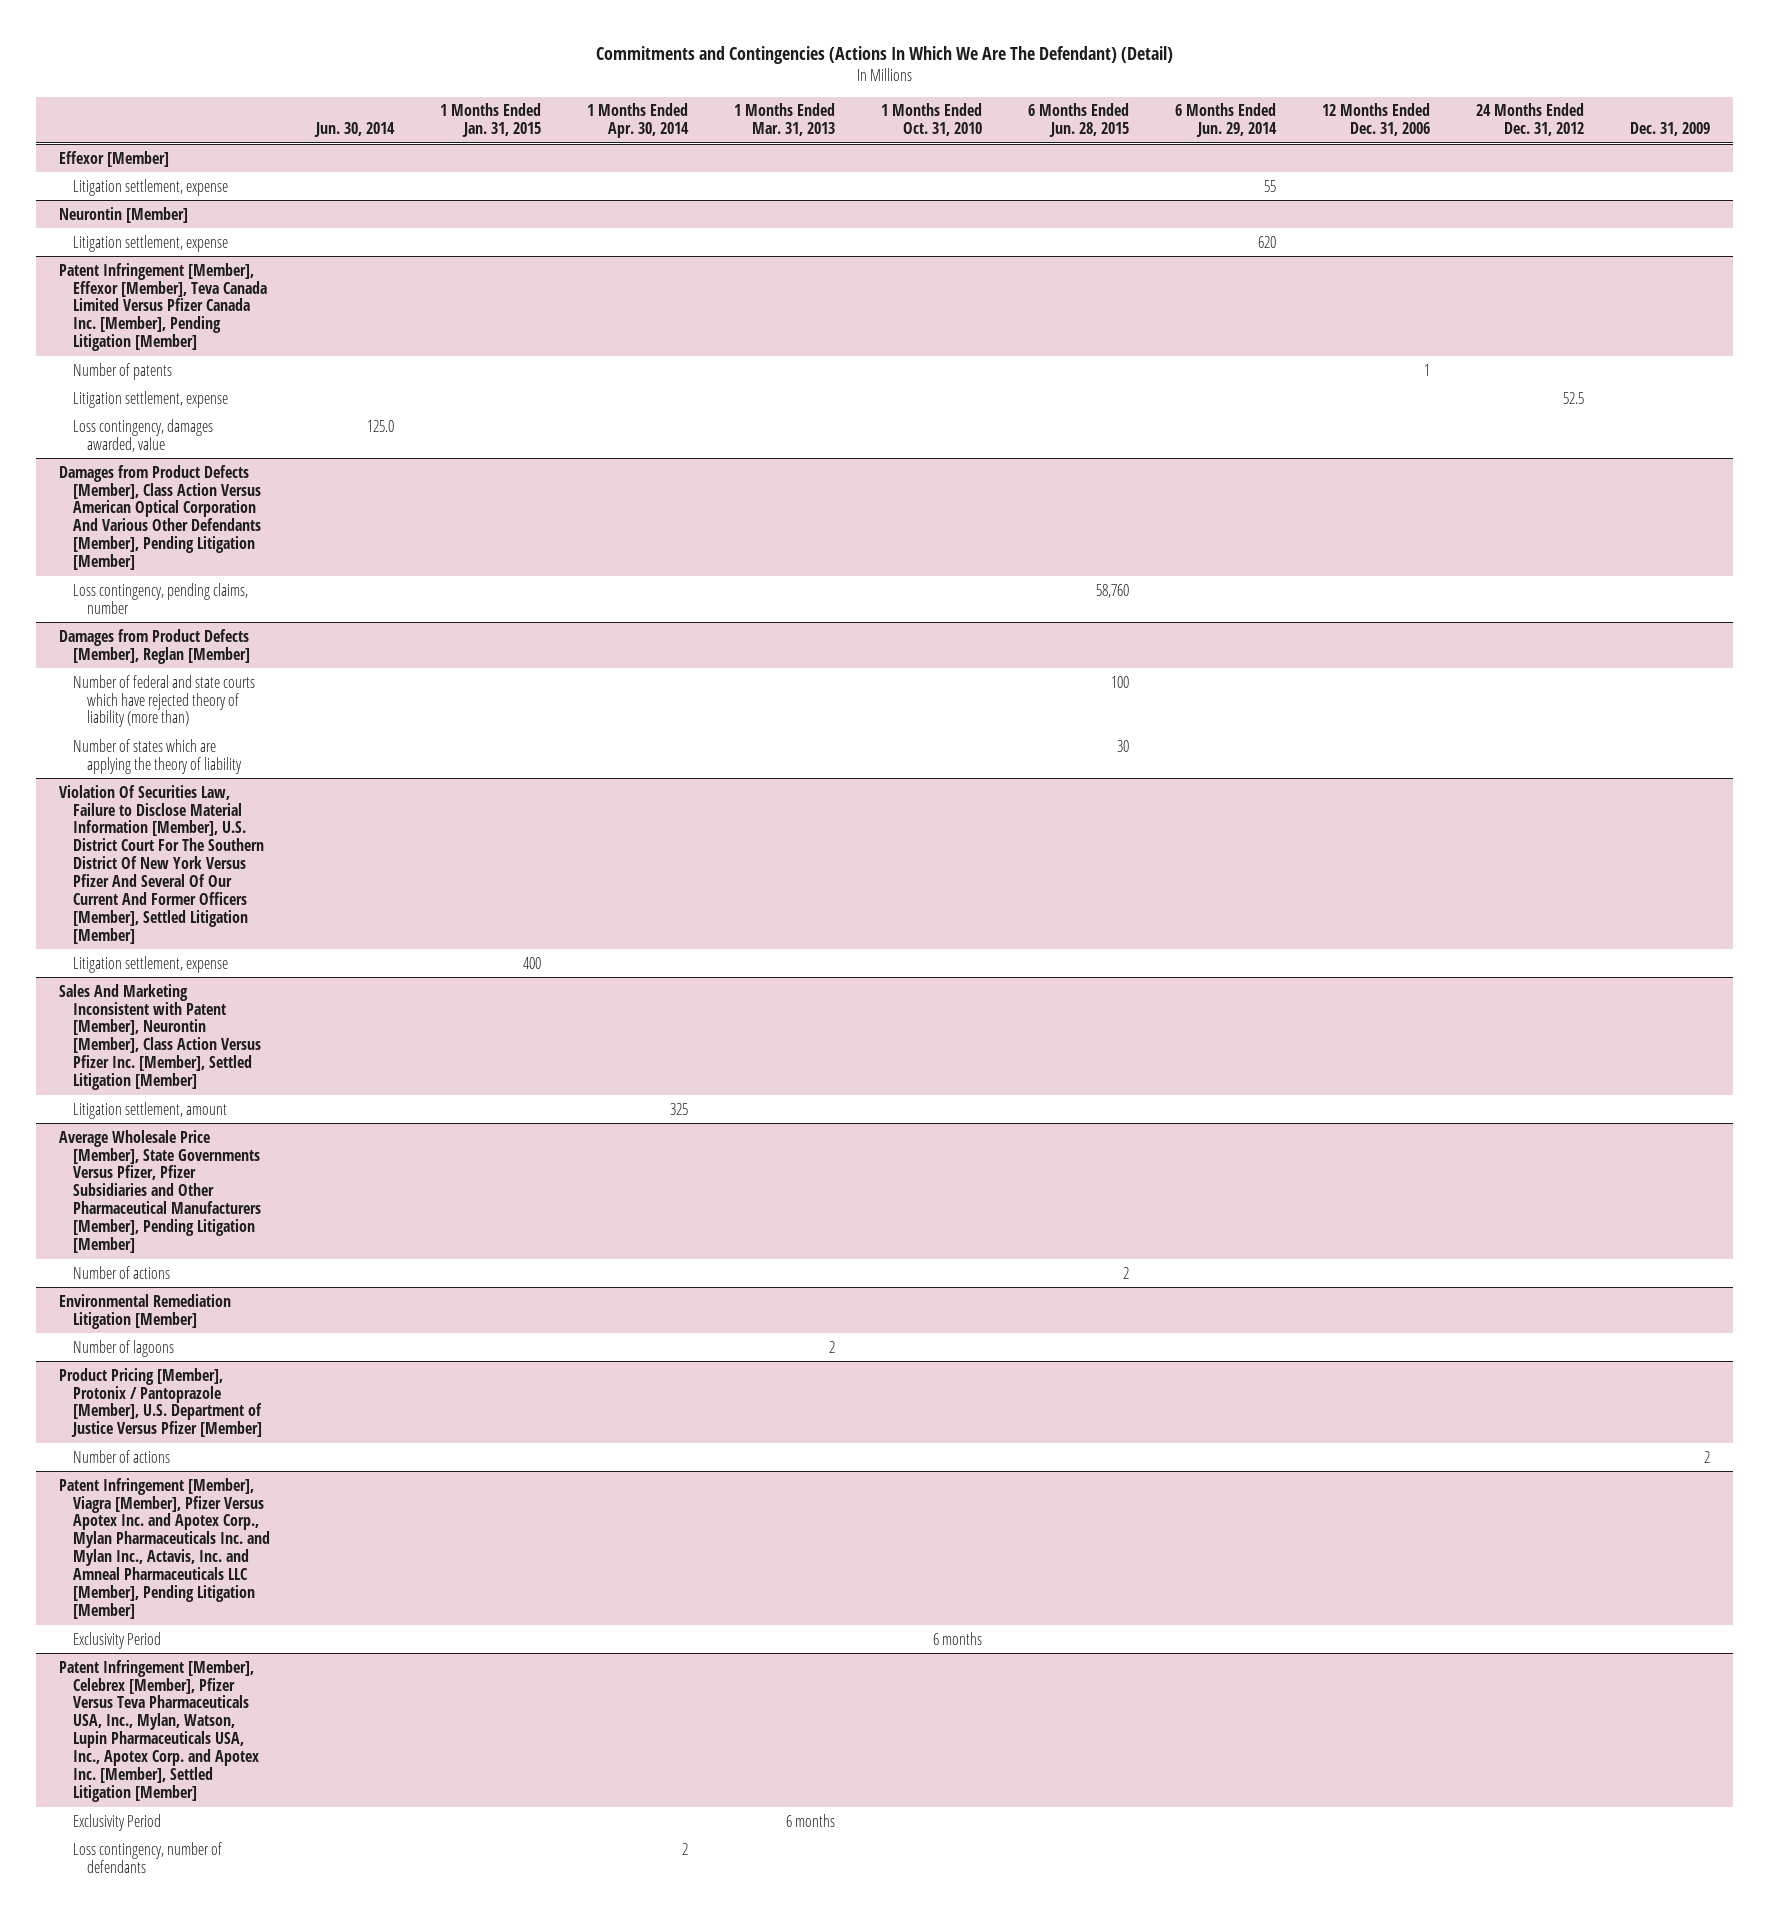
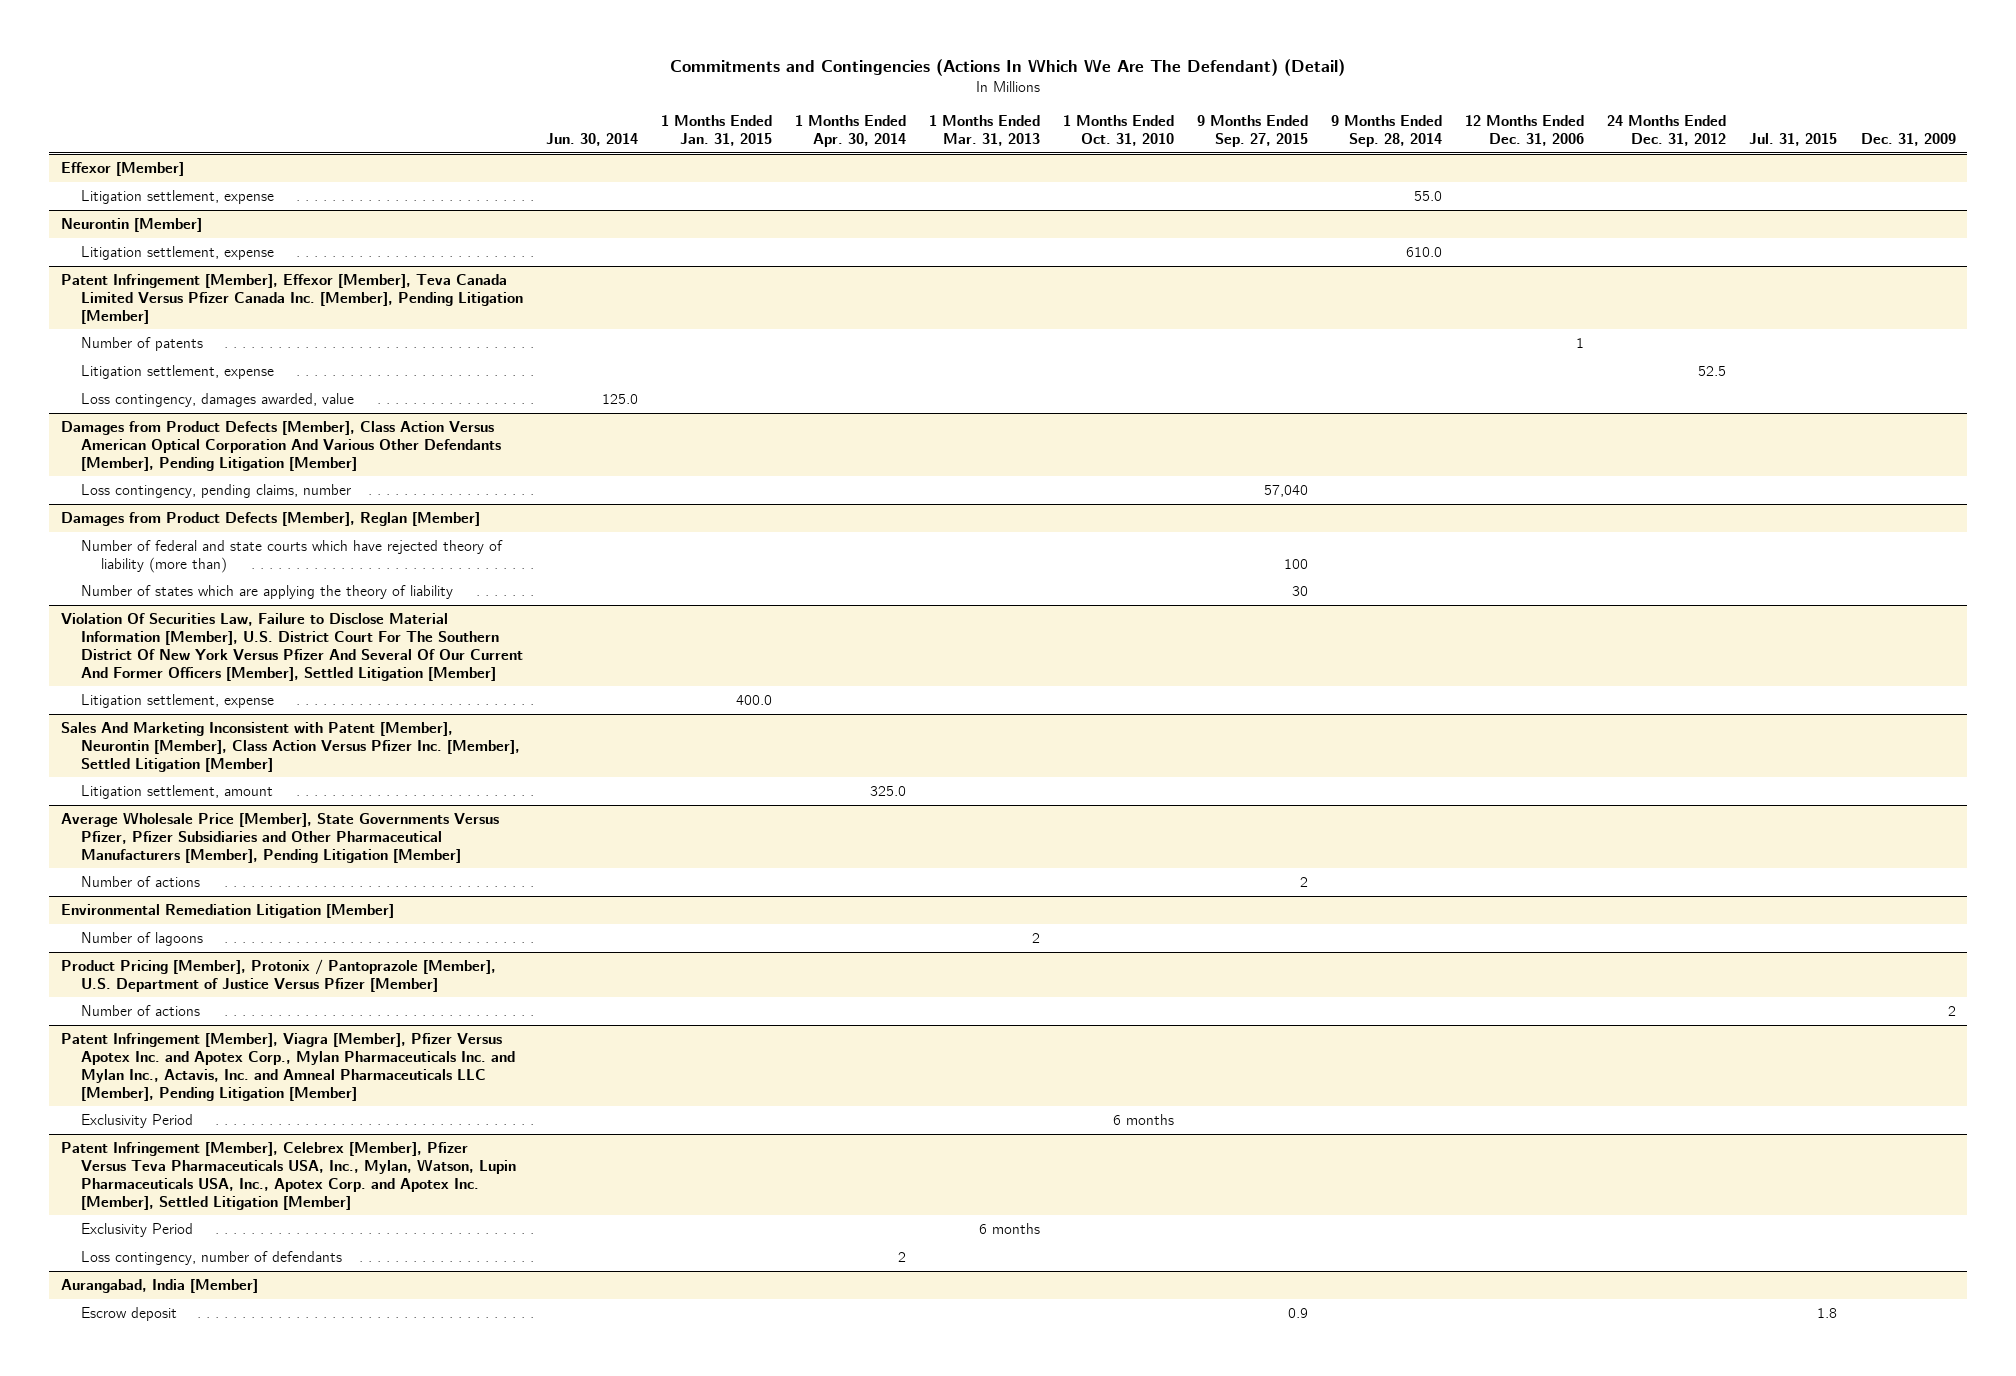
[1027,103,1129,138] 6 Months Ended Jun. 28, 2015 -> none
[1174,103,1277,138] 6 Months Ended Jun. 29, 2014 -> none
none -> [1197,115,1309,148] 9 Months Ended Sep. 27, 2015
none -> [1331,115,1443,148] 9 Months Ended Sep. 28, 2014
none -> [1749,133,1838,147] Jul. 31, 2015
[522,956,541,969] 400 -> [736,694,773,705] 400.0
[669,1102,688,1115] 325 -> [870,785,907,796] 325.0
none -> [60,1278,258,1293] Aurangabad, India [Member]
none -> [80,1306,177,1321] Escrow deposit

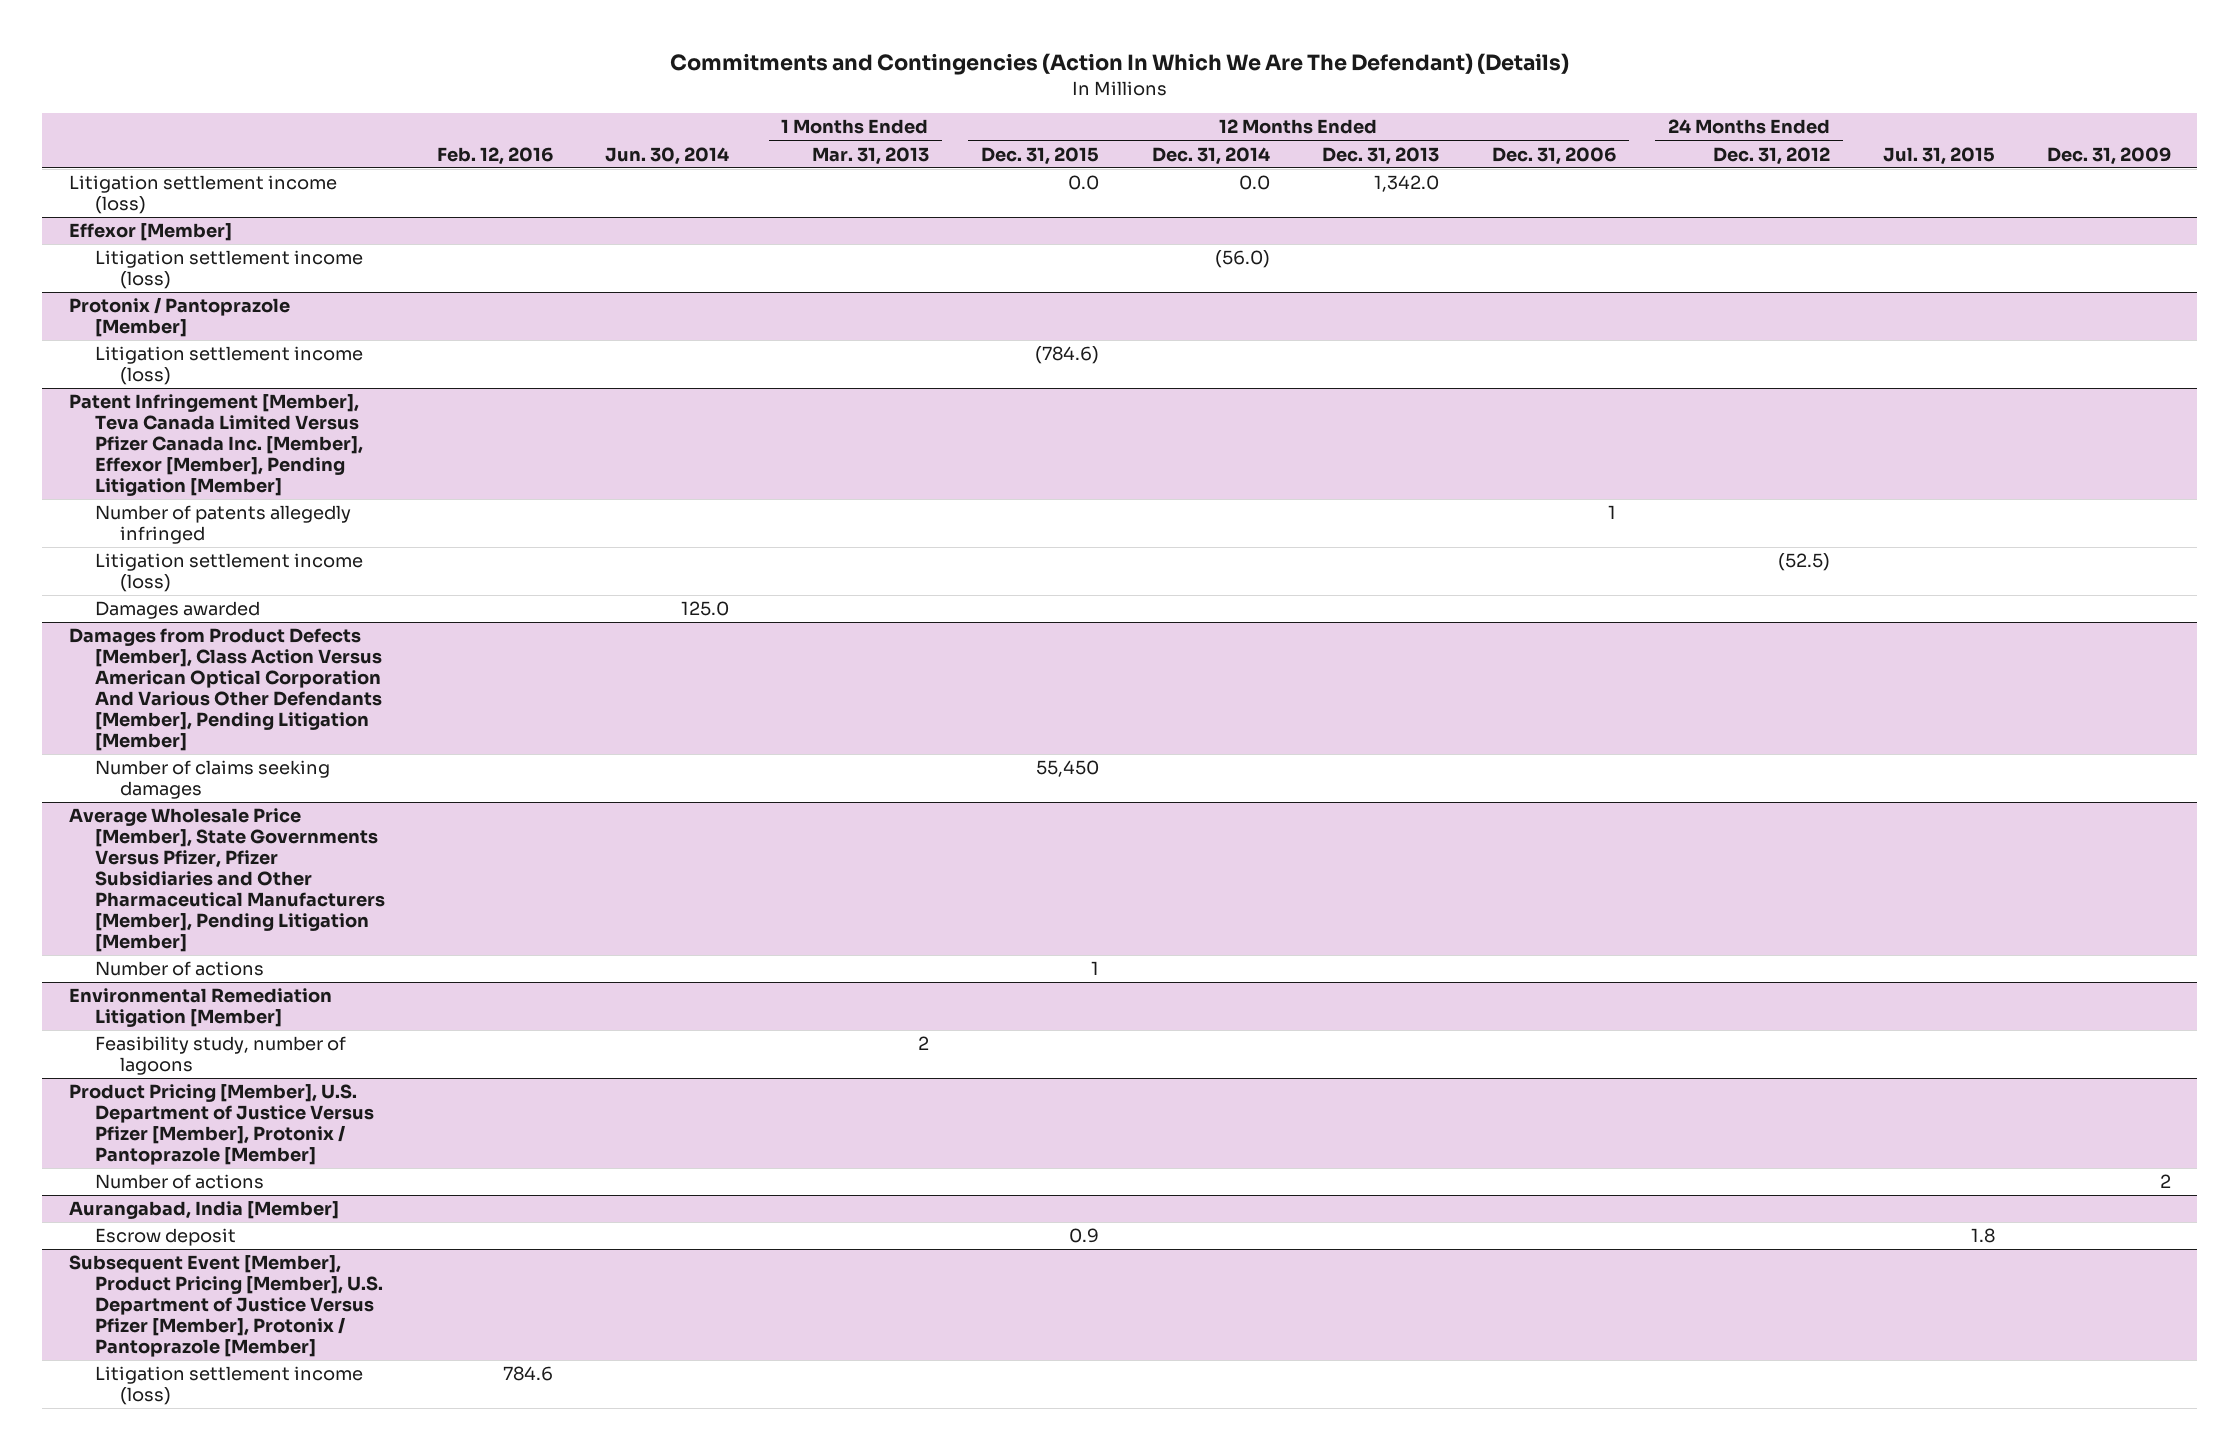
[670,59,1346,77] Commitments and Contingencies (Actions In Which We Are The Defendant) (Detail) -> [669,53,1569,76] Commitments and Contingencies (Action In Which We Are The Defendant) (Details)
[661,115,773,147] 1 Months Ended Jan. 31, 2015 -> none
[795,115,907,148] 1 Months Ended Apr. 30, 2014 -> none
[1063,115,1175,147] 1 Months Ended Oct. 31, 2010 -> none
[1197,115,1309,148] 9 Months Ended Sep. 27, 2015 -> none
[1331,115,1443,148] 9 Months Ended Sep. 28, 2014 -> none
none -> [436,146,553,165] Feb. 12, 2016
none -> [981,146,1100,165] Dec. 31, 2015
none -> [1151,146,1270,165] Dec. 31, 2014
none -> [1322,146,1440,165] Dec. 31, 2013
none -> [68,175,337,215] Litigation settlement income (loss)
[60,217,202,232] Neurontin [Member] -> none
[80,245,274,260] Litigation settlement, expense -> none
[80,189,274,204] Litigation settlement, expense -> [94,250,363,290] Litigation settlement income (loss)
none -> [68,297,290,338] Protonix / Pantoprazole [Member]
none -> [94,346,363,386] Litigation settlement income (loss)
[60,273,523,324] Patent Infringement [Member], Effexor [Member], Teva Canada Limited Versus Pfizer Canada Inc. [Member], Pending Litigation [Member] -> [68,394,363,497] Patent Infringement [Member], Teva Canada Limited Versus Pfizer Canada Inc. [Member], Effexor [Member], Pending Litigation [Member]
[80,336,203,351] Number of patents -> [94,505,351,545] Number of patents allegedly infringed
[80,364,274,379] Litigation settlement, expense -> [94,553,363,593] Litigation settlement income (loss)
[1698,365,1727,376] 52.5 -> [1778,553,1831,572] (52.5)
[80,392,354,407] Loss contingency, damages awarded, value -> [94,601,260,620] Damages awarded
[60,511,480,526] Damages from Product Defects [Member], Reglan [Member] -> none
[80,539,503,573] Number of federal and state courts which have rejected theory of liability (more than) -> none
[80,584,453,599] Number of states which are applying the theory of liability -> none
[60,612,523,681] Violation Of Securities Law, Failure to Disclose Material Information [Member], U.S. District Court For The Southern District Of New York Versus Pfizer And Several Of Our Current And Former Officers [Member], Settled Litigation [Member] -> none
[80,693,274,708] Litigation settlement, expense -> none
[60,721,520,772] Sales And Marketing Inconsistent with Patent [Member], Neurontin [Member], Class Action Versus Pfizer Inc. [Member], Settled Litigation [Member] -> none
[80,784,273,799] Litigation settlement, amount -> none
[80,483,351,498] Loss contingency, pending claims, number -> [94,760,330,800] Number of claims seeking damages
[80,931,203,946] Number of lagoons -> [94,1036,346,1076] Feasibility study, number of lagoons
[60,958,496,992] Product Pricing [Member], Protonix / Pantoprazole [Member], U.S. Department of Justice Versus Pfizer [Member] -> [68,1084,374,1166] Product Pricing [Member], U.S. Department of Justice Versus Pfizer [Member], Protonix / Pantoprazole [Member]
[60,1032,515,1101] Patent Infringement [Member], Viagra [Member], Pfizer Versus Apotex Inc. and Apotex Corp., Mylan Pharmaceuticals Inc. and Mylan Inc., Actavis, Inc. and Amneal Pharmaceuticals LLC [Member], Pending Litigation [Member] -> none
[80,1113,193,1128] Exclusivity Period -> none
[60,1141,516,1210] Patent Infringement [Member], Celebrex [Member], Pfizer Versus Teva Pharmaceuticals USA, Inc., Mylan, Watson, Lupin Pharmaceuticals USA, Inc., Apotex Corp. and Apotex Inc. [Member], Settled Litigation [Member] -> none
[80,1222,193,1237] Exclusivity Period -> none
[80,1250,342,1265] Loss contingency, number of defendants -> none
none -> [68,1255,383,1358] Subsequent Event [Member], Product Pricing [Member], U.S. Department of Justice Versus Pfizer [Member], Protonix / Pantoprazole [Member]
none -> [94,1366,363,1406] Litigation settlement income (loss)

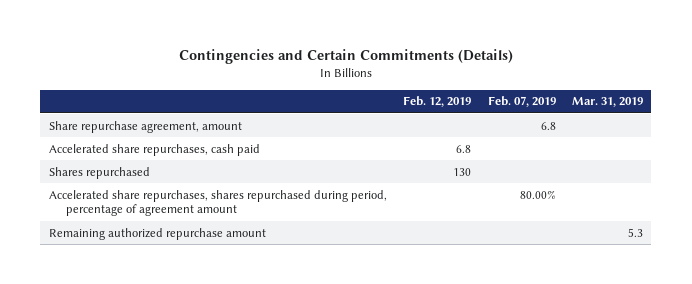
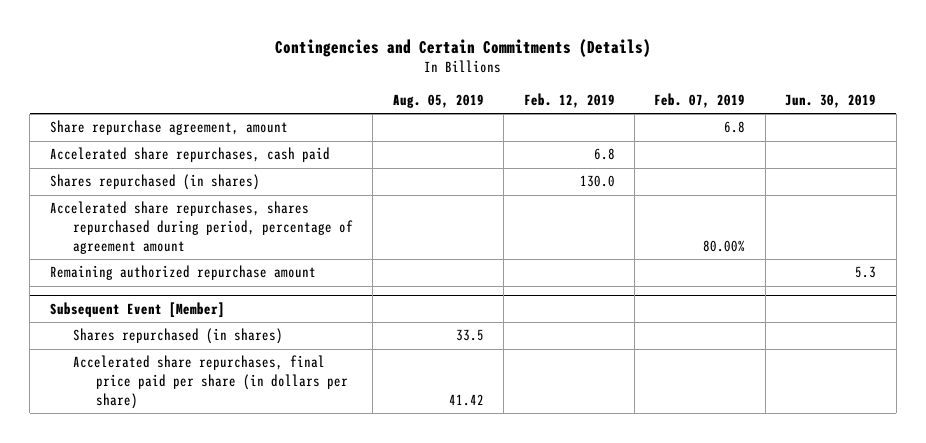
[572,97,644,108] Mar. 31, 2019 -> none
none -> [392,94,484,109] Aug. 05, 2019
none -> [785,94,877,109] Jun. 30, 2019
[48,166,150,179] Shares repurchased -> [49,174,260,191] Shares repurchased (in shares)
[453,167,472,176] 130 -> [579,175,615,188] 130.0
none -> [49,301,225,318] Subsequent Event [Member]
none -> [72,328,283,345] Shares repurchased (in shares)
none -> [72,355,348,409] Accelerated share repurchases, final price paid per share (in dollars per share)

